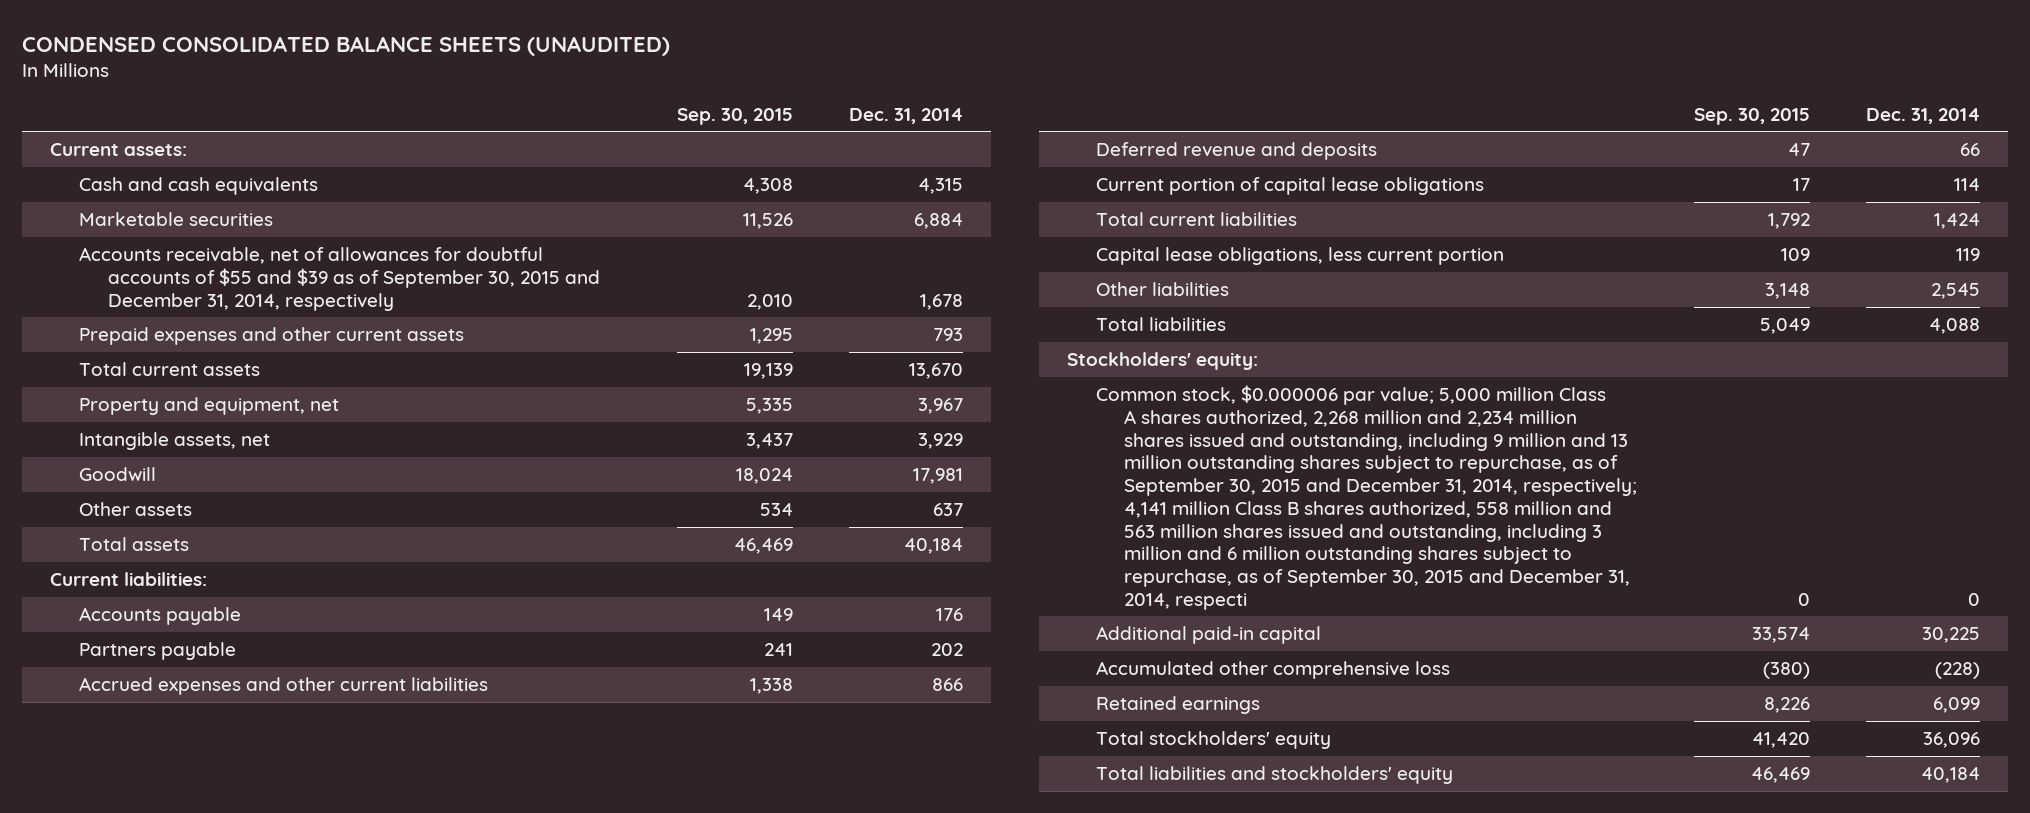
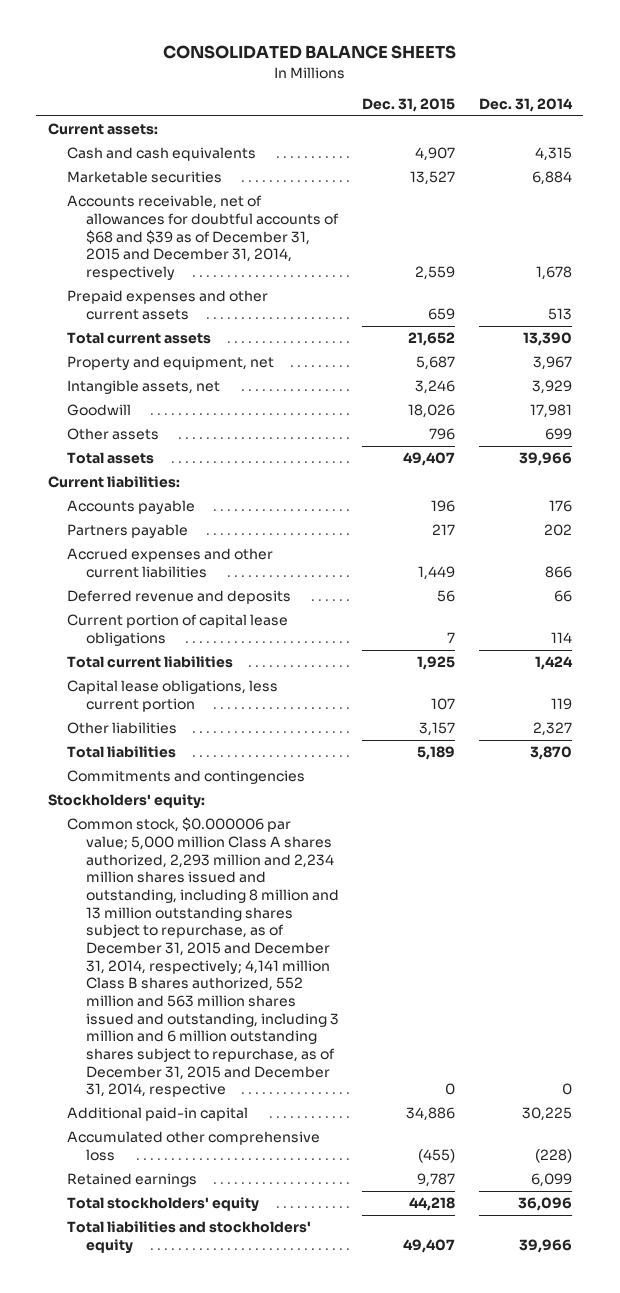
[21,35,670,56] CONDENSED CONSOLIDATED BALANCE SHEETS (UNAUDITED) -> [162,45,456,60] CONSOLIDATED BALANCE SHEETS
[676,107,793,125] Sep. 30, 2015 -> none
none -> [362,98,456,113] Dec. 31, 2015
[78,247,600,311] Accounts receivable, net of allowances for doubtful accounts of $55 and $39 as of September 30, 2015 and December 31, 2014, respectively -> [66,195,339,280] Accounts receivable, net of allowances for doubtful accounts of $68 and $39 as of December 31, 2015 and December 31, 2014, respectively
[932,328,963,342] 793 -> [547,307,572,320] 513
[908,363,963,380] 13,670 -> [522,332,572,347] 13,390
[932,503,963,517] 637 -> [544,428,572,441] 699
[903,538,963,555] 40,184 -> [518,452,572,467] 39,966
[1930,283,1980,300] 2,545 -> [532,722,572,737] 2,327
[1928,318,1980,335] 4,088 -> [529,746,572,761] 3,870
none -> [66,770,305,785] Commitments and contingencies
[1095,385,1638,610] Common stock, $0.000006 par value; 5,000 million Class A shares authorized, 2,268 million and 2,234 million shares issued and outstanding, including 9 million and 13 million outstanding shares subject to repurchase, as of September 30, 2015 and December 31, 2014, respectively; 4,141 million Class B shares authorized, 558 million and 563 million shares issued and outstanding, including 3 million and 6 million outstanding shares subject to repurchase, as of September 30, 2015 and December 31, 2014, respecti -> [66,817,339,1098] Common stock, $0.000006 par value; 5,000 million Class A shares authorized, 2,293 million and 2,234 million shares issued and outstanding, including 8 million and 13 million outstanding shares subject to repurchase, as of December 31, 2015 and December 31, 2014, respectively; 4,141 million Class B shares authorized, 552 million and 563 million shares issued and outstanding, including 3 million and 6 million outstanding shares subject to repurchase, as of December 31, 2015 and December 31, 2014, respective
[1920,767,1980,784] 40,184 -> [518,1238,572,1253] 39,966

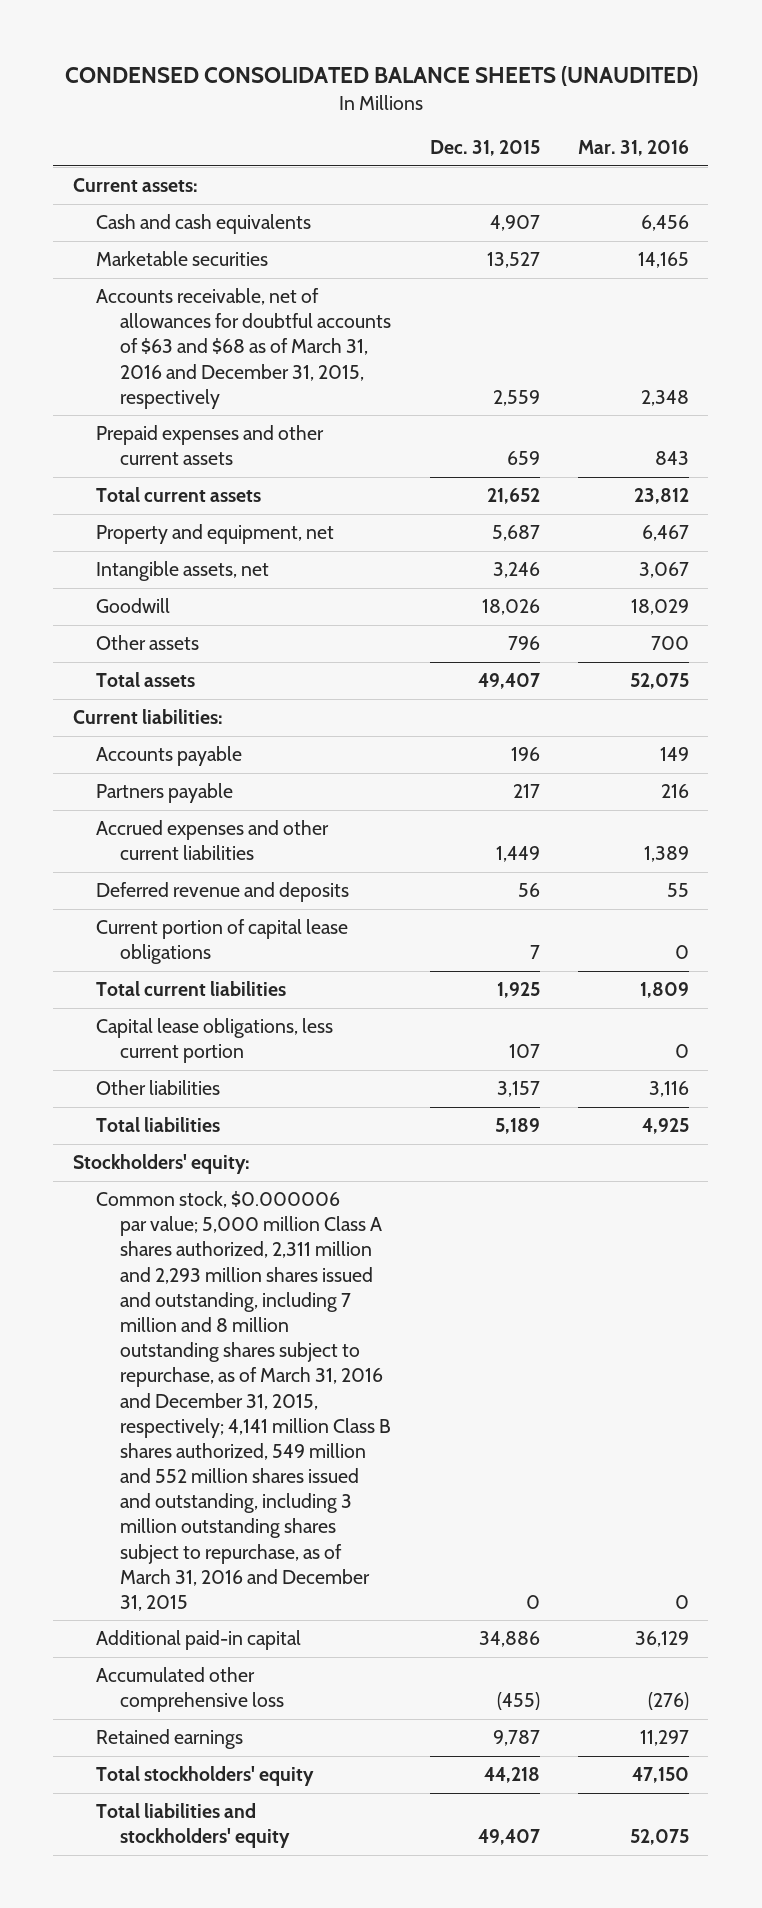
[162,45,456,60] CONSOLIDATED BALANCE SHEETS -> [64,66,698,87] CONDENSED CONSOLIDATED BALANCE SHEETS (UNAUDITED)
[478,98,573,113] Dec. 31, 2014 -> none
none -> [578,140,690,157] Mar. 31, 2016
[66,195,339,280] Accounts receivable, net of allowances for doubtful accounts of $68 and $39 as of December 31, 2015 and December 31, 2014, respectively -> [96,288,391,409] Accounts receivable, net of allowances for doubtful accounts of $63 and $68 as of March 31, 2016 and December 31, 2015, respectively
[66,770,305,785] Commitments and contingencies -> none
[66,817,339,1098] Common stock, $0.000006 par value; 5,000 million Class A shares authorized, 2,293 million and 2,234 million shares issued and outstanding, including 8 million and 13 million outstanding shares subject to repurchase, as of December 31, 2015 and December 31, 2014, respectively; 4,141 million Class B shares authorized, 552 million and 563 million shares issued and outstanding, including 3 million and 6 million outstanding shares subject to repurchase, as of December 31, 2015 and December 31, 2014, respective -> [96,1191,391,1611] Common stock, $0.000006 par value; 5,000 million Class A shares authorized, 2,311 million and 2,293 million shares issued and outstanding, including 7 million and 8 million outstanding shares subject to repurchase, as of March 31, 2016 and December 31, 2015, respectively; 4,141 million Class B shares authorized, 549 million and 552 million shares issued and outstanding, including 3 million outstanding shares subject to repurchase, as of March 31, 2016 and December 31, 2015

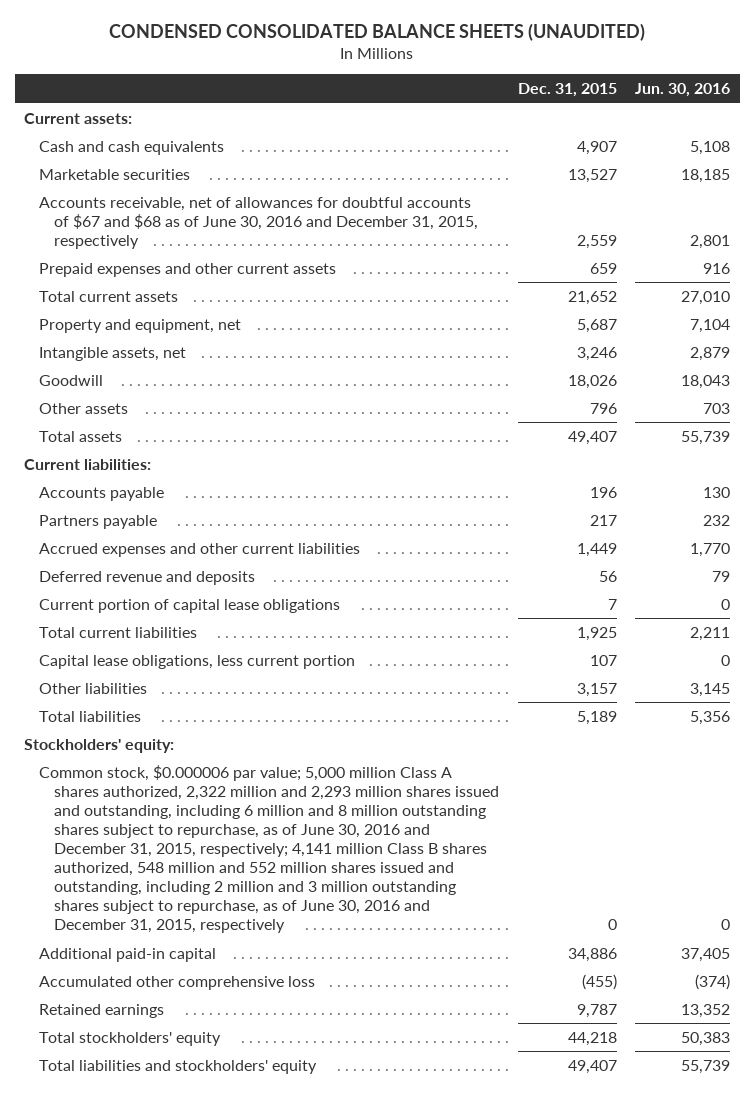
[578,140,690,157] Mar. 31, 2016 -> none
none -> [635,83,731,98] Jun. 30, 2016
[96,288,391,409] Accounts receivable, net of allowances for doubtful accounts of $63 and $68 as of March 31, 2016 and December 31, 2015, respectively -> [39,196,479,249] Accounts receivable, net of allowances for doubtful accounts of $67 and $68 as of June 30, 2016 and December 31, 2015, respectively
[96,1191,391,1611] Common stock, $0.000006 par value; 5,000 million Class A shares authorized, 2,311 million and 2,293 million shares issued and outstanding, including 7 million and 8 million outstanding shares subject to repurchase, as of March 31, 2016 and December 31, 2015, respectively; 4,141 million Class B shares authorized, 549 million and 552 million shares issued and outstanding, including 3 million outstanding shares subject to repurchase, as of March 31, 2016 and December 31, 2015 -> [39,764,500,934] Common stock, $0.000006 par value; 5,000 million Class A shares authorized, 2,322 million and 2,293 million shares issued and outstanding, including 6 million and 8 million outstanding shares subject to repurchase, as of June 30, 2016 and December 31, 2015, respectively; 4,141 million Class B shares authorized, 548 million and 552 million shares issued and outstanding, including 2 million and 3 million outstanding shares subject to repurchase, as of June 30, 2016 and December 31, 2015, respectively

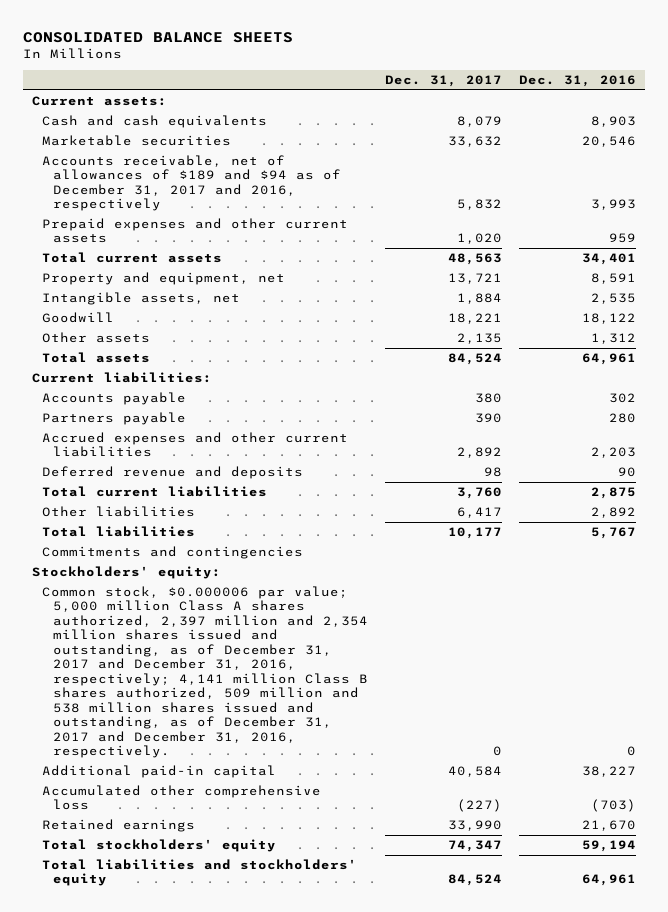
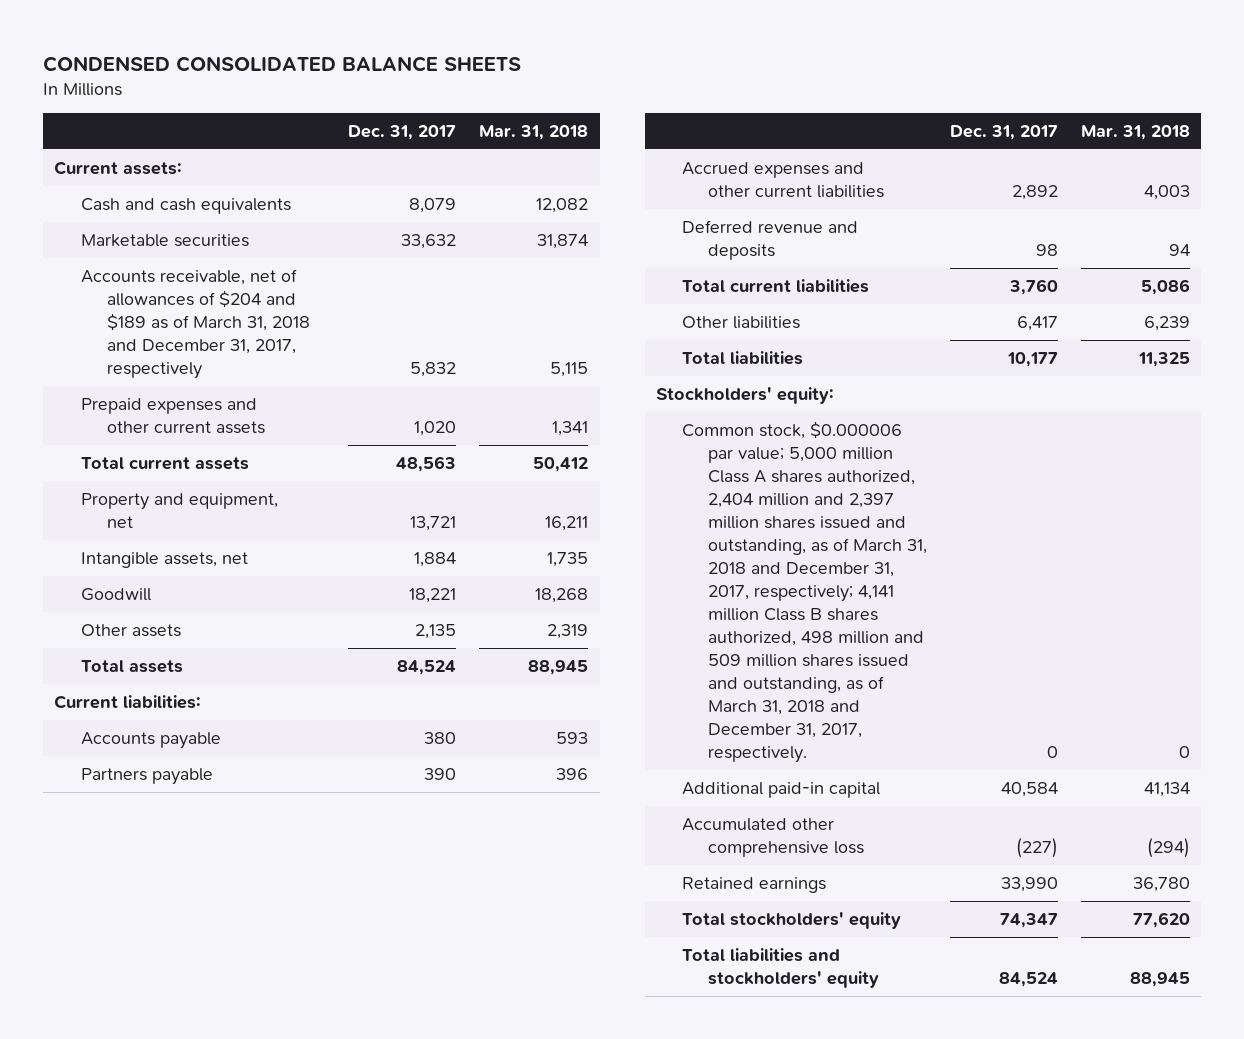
[23,32,294,44] CONSOLIDATED BALANCE SHEETS -> [42,55,521,72] CONDENSED CONSOLIDATED BALANCE SHEETS
[519,75,637,88] Dec. 31, 2016 -> none
none -> [479,125,589,141] Mar. 31, 2018
[42,155,342,212] Accounts receivable, net of allowances of $189 and $94 as of December 31, 2017 and 2016, respectively -> [80,268,310,380] Accounts receivable, net of allowances of $204 and $189 as of March 31, 2018 and December 31, 2017, respectively
[42,546,304,560] Commitments and contingencies -> none
[42,586,369,759] Common stock, $0.000006 par value; 5,000 million Class A shares authorized, 2,397 million and 2,354 million shares issued and outstanding, as of December 31, 2017 and December 31, 2016, respectively; 4,141 million Class B shares authorized, 509 million and 538 million shares issued and outstanding, as of December 31, 2017 and December 31, 2016, respectively. -> [682,420,928,764] Common stock, $0.000006 par value; 5,000 million Class A shares authorized, 2,404 million and 2,397 million shares issued and outstanding, as of March 31, 2018 and December 31, 2017, respectively; 4,141 million Class B shares authorized, 498 million and 509 million shares issued and outstanding, as of March 31, 2018 and December 31, 2017, respectively.

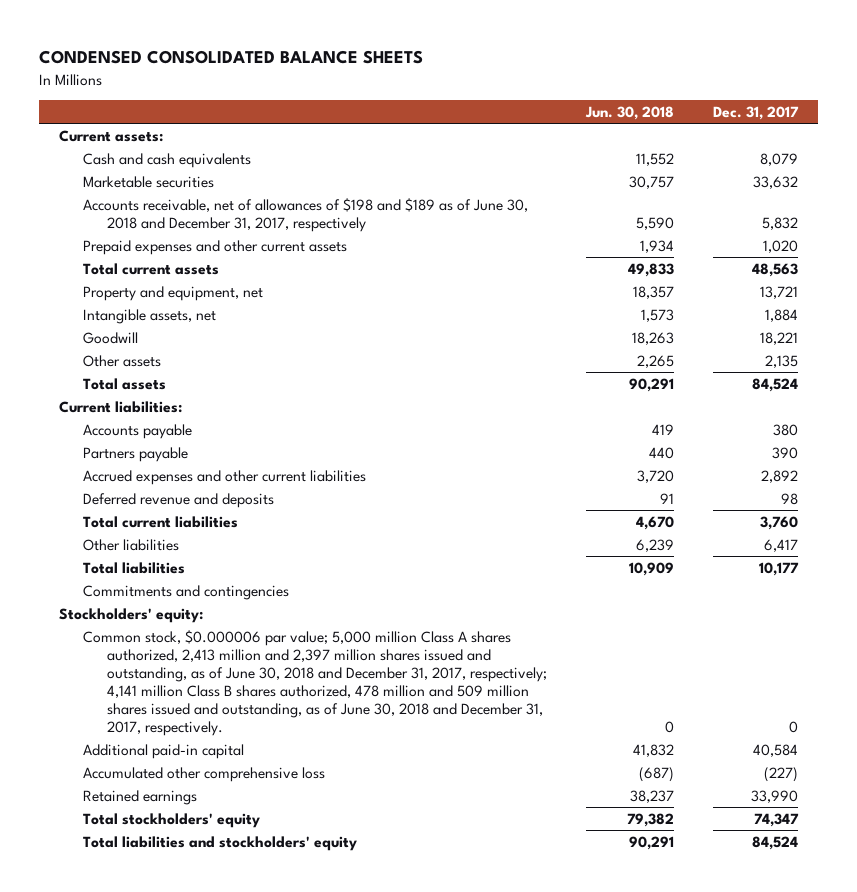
[479,125,589,141] Mar. 31, 2018 -> none
none -> [584,106,674,121] Jun. 30, 2018
[80,268,310,380] Accounts receivable, net of allowances of $204 and $189 as of March 31, 2018 and December 31, 2017, respectively -> [82,197,528,232] Accounts receivable, net of allowances of $198 and $189 as of June 30, 2018 and December 31, 2017, respectively
none -> [82,584,289,600] Commitments and contingencies
[682,420,928,764] Common stock, $0.000006 par value; 5,000 million Class A shares authorized, 2,404 million and 2,397 million shares issued and outstanding, as of March 31, 2018 and December 31, 2017, respectively; 4,141 million Class B shares authorized, 498 million and 509 million shares issued and outstanding, as of March 31, 2018 and December 31, 2017, respectively. -> [82,629,547,737] Common stock, $0.000006 par value; 5,000 million Class A shares authorized, 2,413 million and 2,397 million shares issued and outstanding, as of June 30, 2018 and December 31, 2017, respectively; 4,141 million Class B shares authorized, 478 million and 509 million shares issued and outstanding, as of June 30, 2018 and December 31, 2017, respectively.

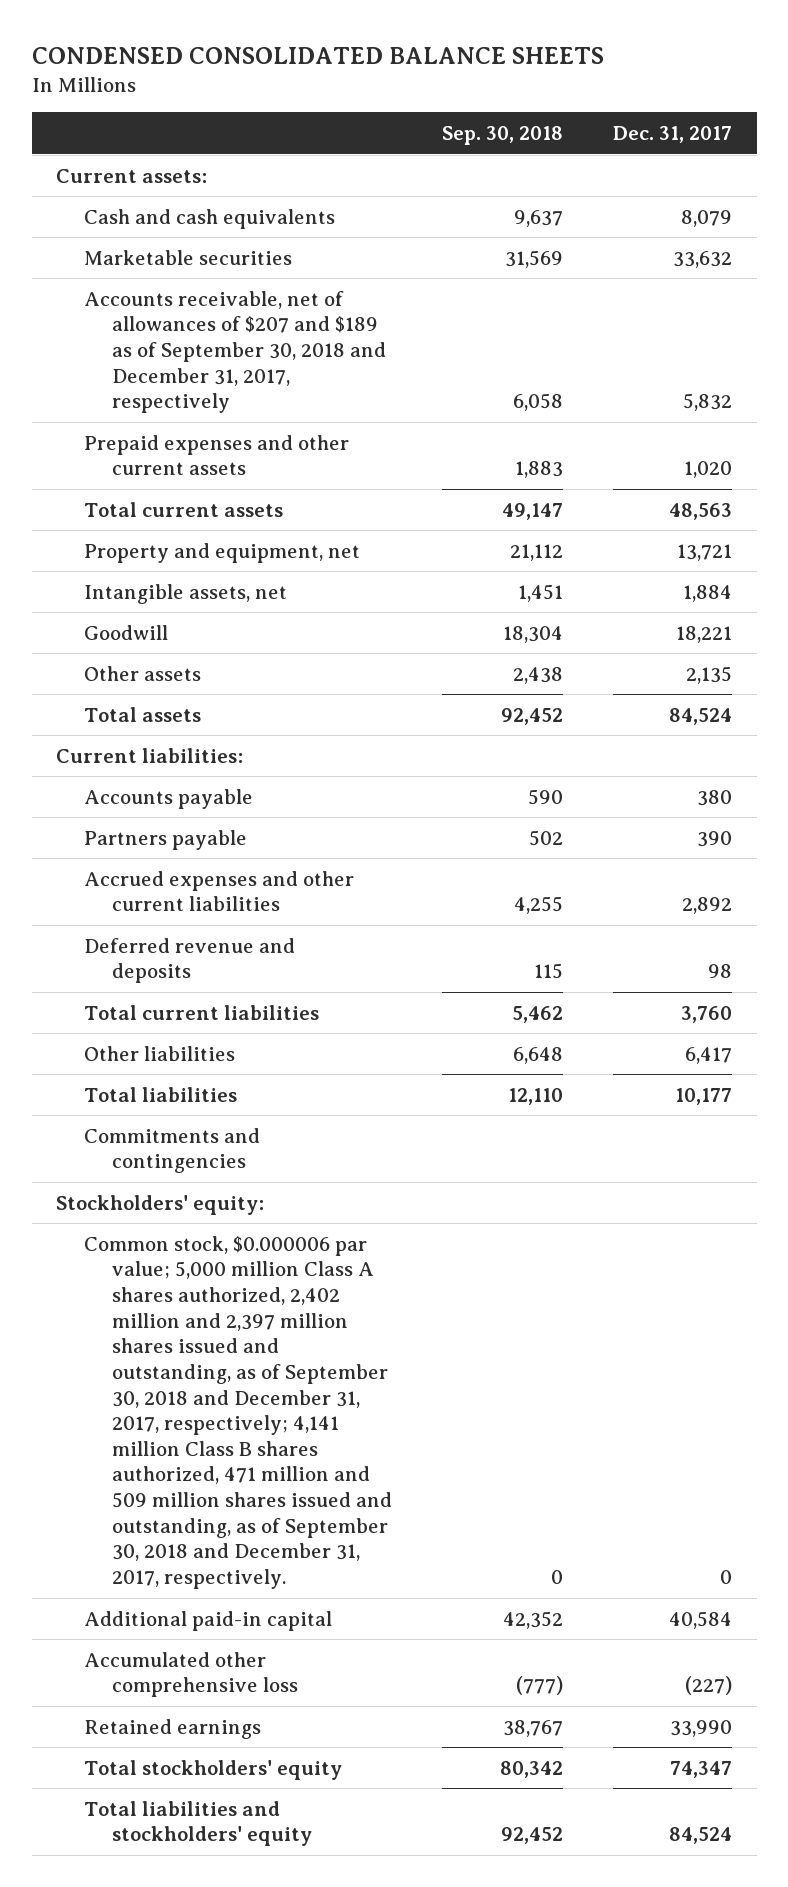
[584,106,674,121] Jun. 30, 2018 -> none
none -> [442,126,564,146] Sep. 30, 2018
[82,197,528,232] Accounts receivable, net of allowances of $198 and $189 as of June 30, 2018 and December 31, 2017, respectively -> [84,290,387,414] Accounts receivable, net of allowances of $207 and $189 as of September 30, 2018 and December 31, 2017, respectively
[82,629,547,737] Common stock, $0.000006 par value; 5,000 million Class A shares authorized, 2,413 million and 2,397 million shares issued and outstanding, as of June 30, 2018 and December 31, 2017, respectively; 4,141 million Class B shares authorized, 478 million and 509 million shares issued and outstanding, as of June 30, 2018 and December 31, 2017, respectively. -> [84,1235,393,1589] Common stock, $0.000006 par value; 5,000 million Class A shares authorized, 2,402 million and 2,397 million shares issued and outstanding, as of September 30, 2018 and December 31, 2017, respectively; 4,141 million Class B shares authorized, 471 million and 509 million shares issued and outstanding, as of September 30, 2018 and December 31, 2017, respectively.

